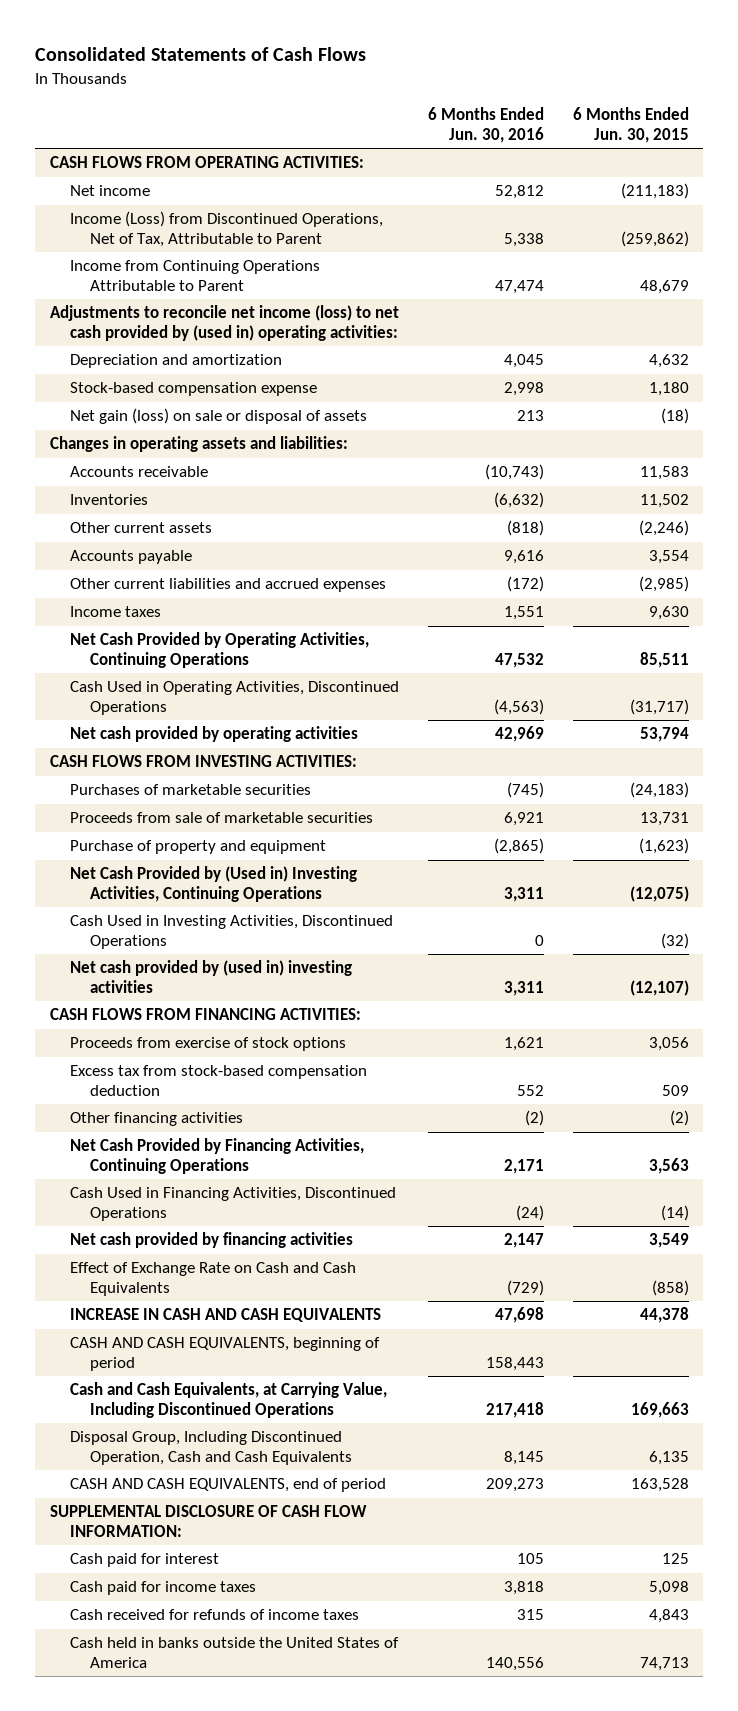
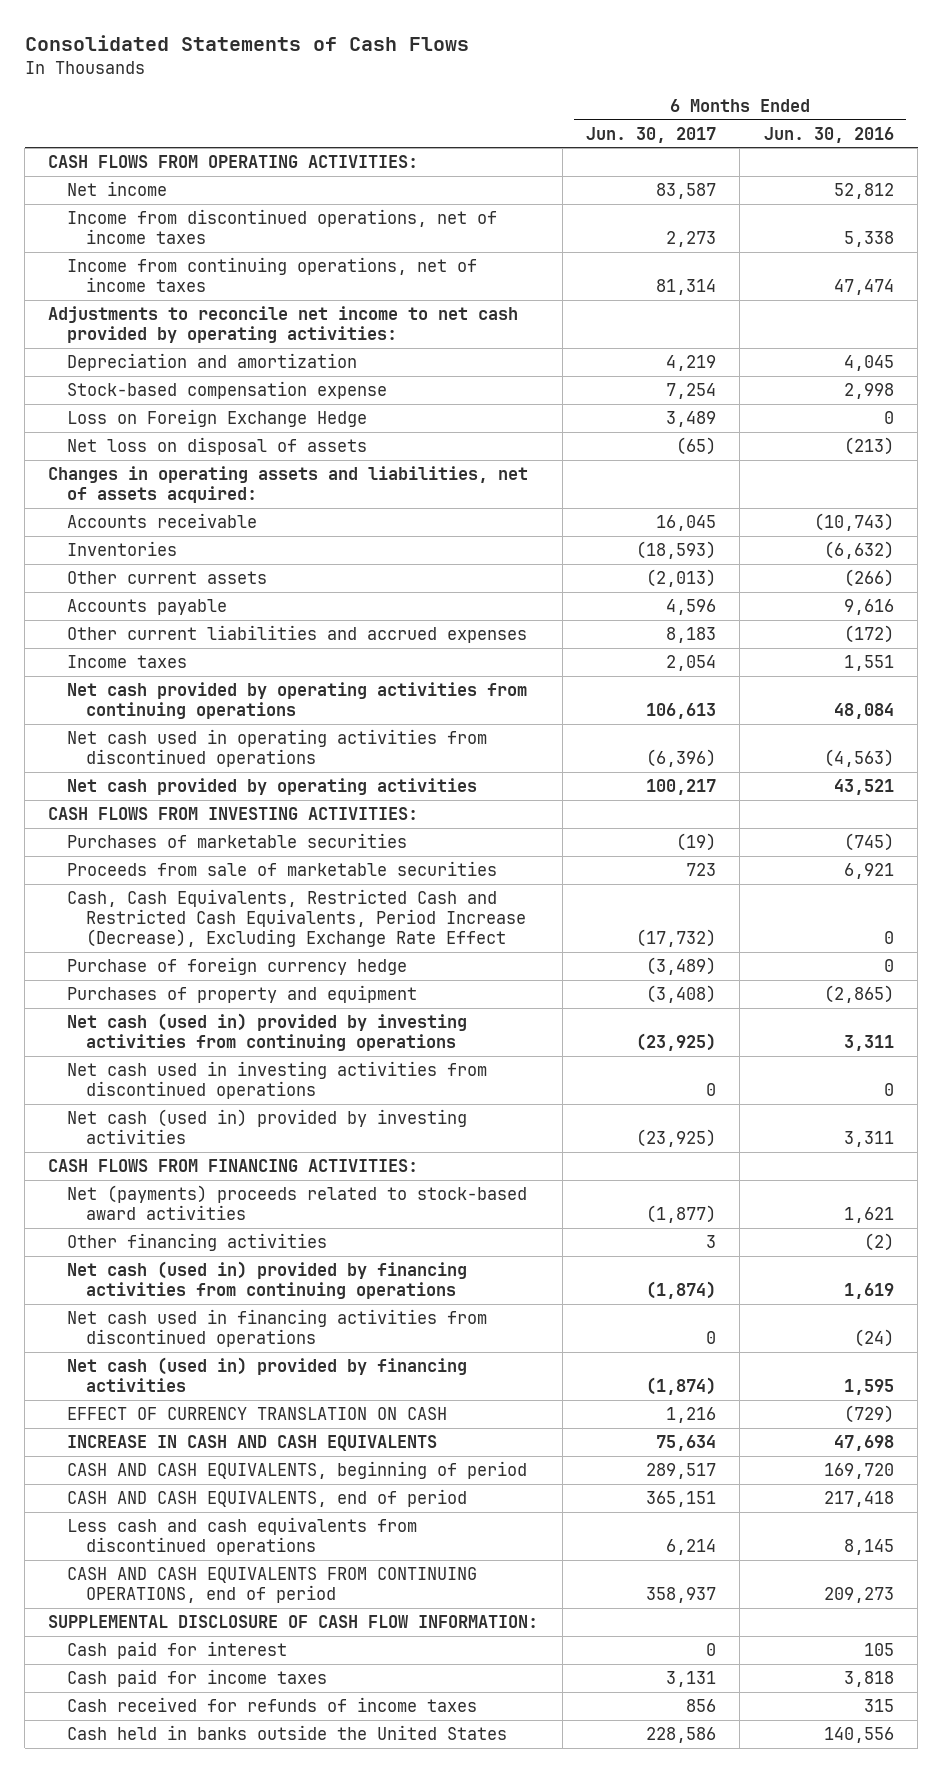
[572,107,689,143] 6 Months Ended Jun. 30, 2015 -> none
none -> [586,126,717,143] Jun. 30, 2017
[69,211,383,248] Income (Loss) from Discontinued Operations, Net of Tax, Attributable to Parent -> [67,209,498,245] Income from discontinued operations, net of income taxes
[69,260,320,292] Income from Continuing Operations Attributable to Parent -> [67,257,478,293] Income from continuing operations, net of income taxes
[49,305,399,342] Adjustments to reconcile net income (loss) to net cash provided by (used in) operating activities: -> [48,306,519,344] Adjustments to reconcile net income to net cash provided by operating activities:
none -> [67,409,368,428] Loss on Foreign Exchange Hedge
[69,408,367,425] Net gain (loss) on sale or disposal of assets -> [67,437,368,456] Net loss on disposal of assets
[516,410,544,422] 213 -> [843,437,894,456] (213)
[49,436,348,453] Changes in operating assets and liabilities: -> [48,466,529,504] Changes in operating assets and liabilities, net of assets acquired:
[506,520,544,537] (818) -> [843,569,894,588] (266)
[69,632,369,669] Net Cash Provided by Operating Activities, Continuing Operations -> [67,682,528,720] Net cash provided by operating activities from continuing operations
[494,653,544,669] 47,532 -> [833,703,894,720] 48,084
[69,681,399,716] Cash Used in Operating Activities, Discontinued Operations -> [67,729,488,768] Net cash used in operating activities from discontinued operations
[494,726,544,743] 42,969 -> [833,779,894,796] 43,521
none -> [67,889,526,948] Cash, Cash Equivalents, Restricted Cash and Restricted Cash Equivalents, Period Increase (Decrease), Excluding Exchange Rate Effect
none -> [67,957,408,976] Purchase of foreign currency hedge
[69,840,326,855] Purchase of property and equipment -> [67,985,418,1004] Purchases of property and equipment
[69,866,357,903] Net Cash Provided by (Used in) Investing Activities, Continuing Operations -> [67,1013,468,1052] Net cash (used in) provided by investing activities from continuing operations
[69,915,393,950] Cash Used in Investing Activities, Discontinued Operations -> [67,1061,488,1100] Net cash used in investing activities from discontinued operations
[69,960,352,994] Net cash provided by (used in) investing activities -> [67,1109,468,1145] Net cash (used in) provided by investing activities
[69,1065,367,1097] Excess tax from stock-based compensation deduction -> none
[69,1037,346,1052] Proceeds from exercise of stock options -> [67,1185,528,1221] Net (payments) proceeds related to stock-based award activities
[69,1138,364,1175] Net Cash Provided by Financing Activities, Continuing Operations -> [67,1261,468,1300] Net cash (used in) provided by financing activities from continuing operations
[503,1159,544,1175] 2,171 -> [843,1283,894,1300] 1,619
[69,1187,396,1222] Cash Used in Financing Activities, Discontinued Operations -> [67,1309,488,1348] Net cash used in financing activities from discontinued operations
[69,1232,353,1249] Net cash provided by financing activities -> [67,1357,468,1393] Net cash (used in) provided by financing activities
[503,1233,544,1249] 2,147 -> [843,1379,894,1396] 1,595
[69,1262,356,1297] Effect of Exchange Rate on Cash and Cash Equivalents -> [67,1407,448,1421] EFFECT OF CURRENCY TRANSLATION ON CASH
[485,1357,544,1372] 158,443 -> [823,1463,894,1480] 169,720
[69,1382,387,1419] Cash and Cash Equivalents, at Carrying Value, Including Discontinued Operations -> [67,1489,468,1508] CASH AND CASH EQUIVALENTS, end of period
[69,1431,352,1466] Disposal Group, Including Discontinued Operation, Cash and Cash Equivalents -> [67,1517,418,1556] Less cash and cash equivalents from discontinued operations
[69,1478,386,1493] CASH AND CASH EQUIVALENTS, end of period -> [67,1567,478,1604] CASH AND CASH EQUIVALENTS FROM CONTINUING OPERATIONS, end of period
[69,1637,399,1669] Cash held in banks outside the United States of America -> [67,1725,508,1741] Cash held in banks outside the United States

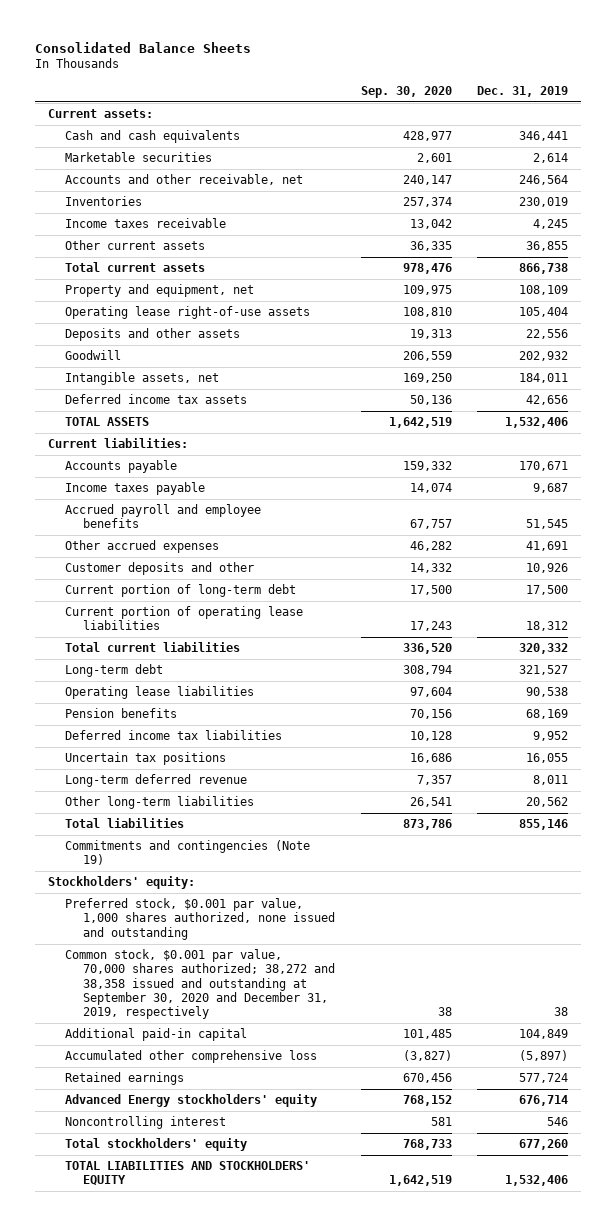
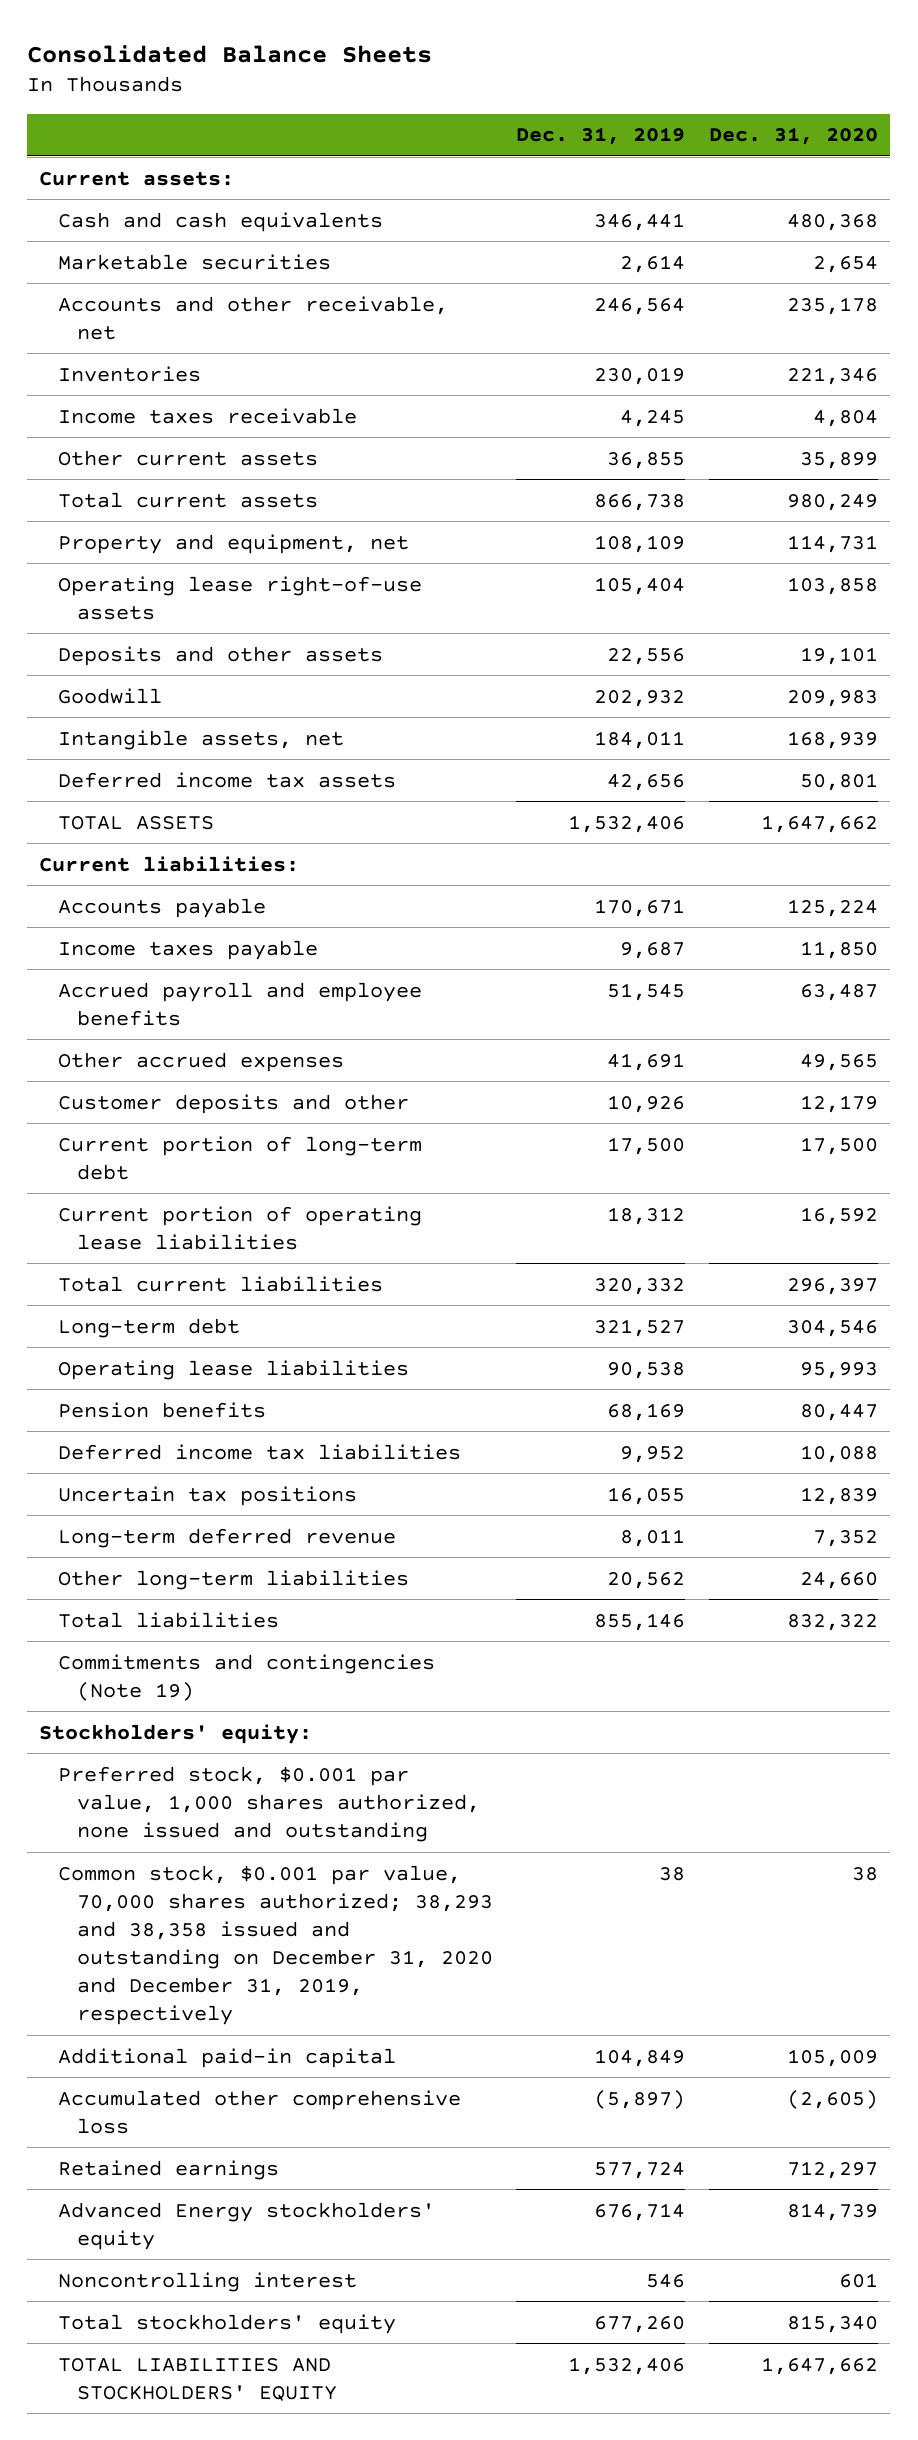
[360,85,452,98] Sep. 30, 2020 -> none
none -> [709,127,879,146] Dec. 31, 2020
[65,949,336,1020] Common stock, $0.001 par value, 70,000 shares authorized; 38,272 and 38,358 issued and outstanding at September 30, 2020 and December 31, 2019, respectively -> [57,1864,493,2026] Common stock, $0.001 par value, 70,000 shares authorized; 38,293 and 38,358 issued and outstanding on December 31, 2020 and December 31, 2019, respectively

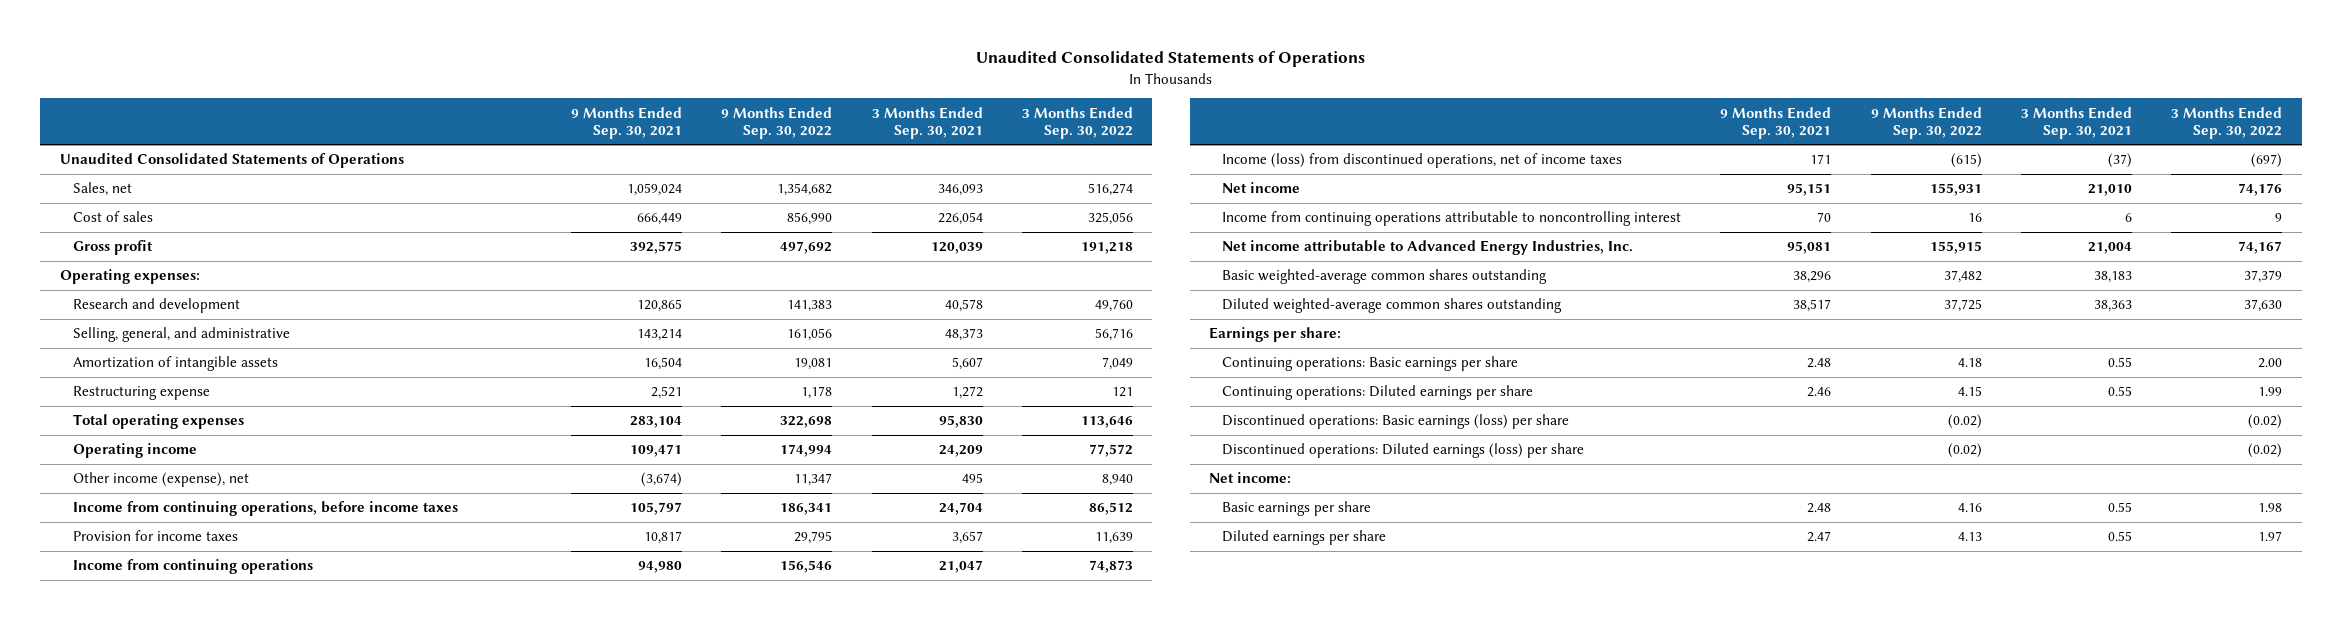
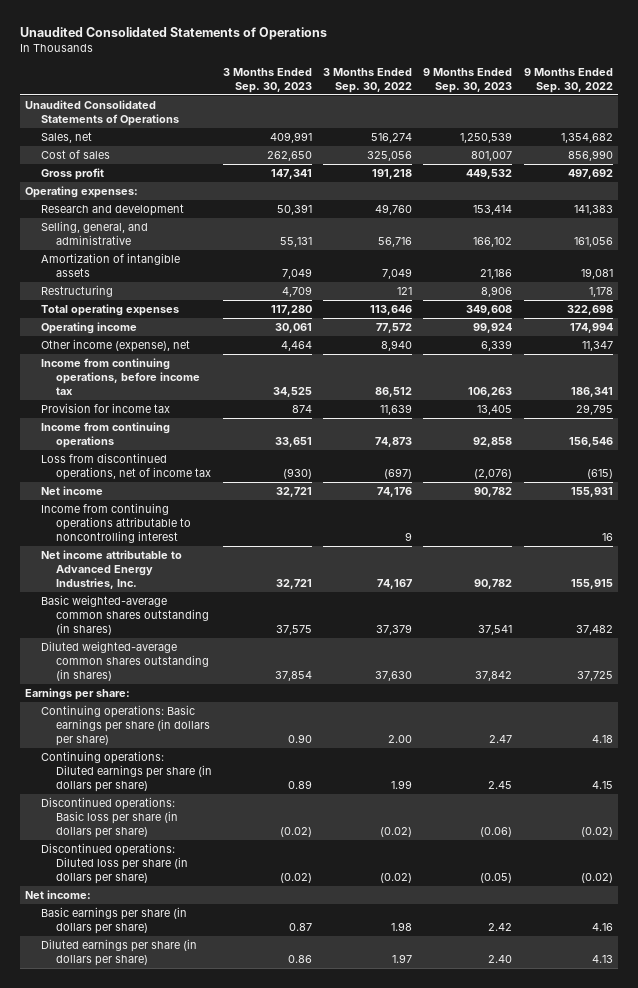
[571,106,683,139] 9 Months Ended Sep. 30, 2021 -> none
[871,106,983,139] 3 Months Ended Sep. 30, 2021 -> none
none -> [223,67,313,93] 3 Months Ended Sep. 30, 2023
none -> [423,67,513,93] 9 Months Ended Sep. 30, 2023
[72,386,210,401] Restructuring expense -> [40,285,113,298] Restructuring
[72,501,458,517] Income from continuing operations, before income taxes -> [40,358,201,395] Income from continuing operations, before income tax
[72,530,238,542] Provision for income taxes -> [40,403,170,414] Provision for income tax
[1222,153,1623,169] Income (loss) from discontinued operations, net of income taxes -> [40,453,212,480] Loss from discontinued operations, net of income tax
[1222,269,1548,285] Basic weighted-average common shares outstanding -> [40,595,210,635] Basic weighted-average common shares outstanding (in shares)
[1222,298,1563,314] Diluted weighted-average common shares outstanding -> [40,641,210,681] Diluted weighted-average common shares outstanding (in shares)
[1222,356,1519,372] Continuing operations: Basic earnings per share -> [40,705,211,746] Continuing operations: Basic earnings per share (in dollars per share)
[1222,385,1534,401] Continuing operations: Diluted earnings per share -> [40,751,213,792] Continuing operations: Diluted earnings per share (in dollars per share)
[1222,414,1570,430] Discontinued operations: Basic earnings (loss) per share -> [40,797,179,838] Discontinued operations: Basic loss per share (in dollars per share)
[1222,443,1585,459] Discontinued operations: Diluted earnings (loss) per share -> [40,843,189,884] Discontinued operations: Diluted loss per share (in dollars per share)
[1222,501,1372,517] Basic earnings per share -> [40,907,187,934] Basic earnings per share (in dollars per share)
[1222,530,1387,546] Diluted earnings per share -> [40,939,197,966] Diluted earnings per share (in dollars per share)

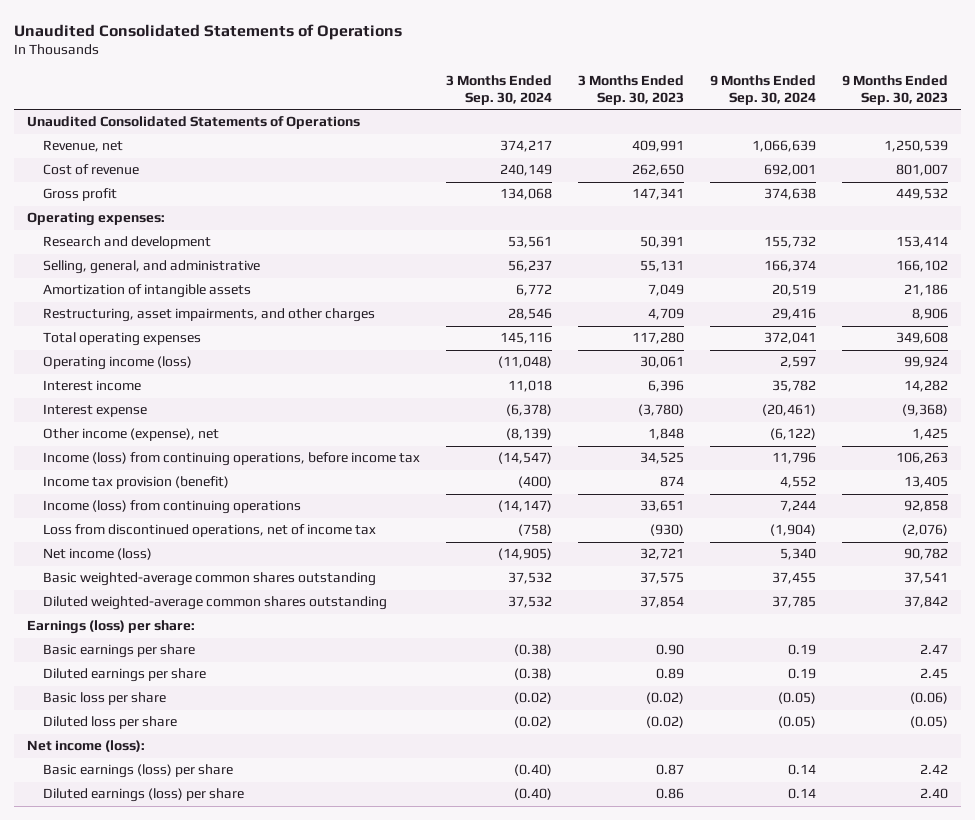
[323,67,413,93] 3 Months Ended Sep. 30, 2022 -> none
[523,67,613,93] 9 Months Ended Sep. 30, 2022 -> none
none -> [445,74,552,105] 3 Months Ended Sep. 30, 2024
none -> [709,74,816,105] 9 Months Ended Sep. 30, 2024
[40,132,92,144] Sales, net -> [42,140,123,153] Revenue, net
[40,150,110,160] Cost of sales -> [42,164,139,176] Cost of revenue
[40,285,113,298] Restructuring -> [42,308,375,323] Restructuring, asset impairments, and other charges
[40,322,137,335] Operating income -> [42,356,192,371] Operating income (loss)
none -> [42,380,141,392] Interest income
none -> [42,404,147,418] Interest expense
[281,341,313,352] 4,464 -> [647,428,684,441] 1,848
[481,340,513,352] 6,339 -> [911,428,948,441] 1,425
[40,358,201,395] Income from continuing operations, before income tax -> [42,452,420,467] Income (loss) from continuing operations, before income tax
[40,403,170,414] Provision for income tax -> [42,476,229,490] Income tax provision (benefit)
[40,422,170,448] Income from continuing operations -> [42,500,301,515] Income (loss) from continuing operations
[40,486,103,496] Net income -> none
[40,503,192,543] Income from continuing operations attributable to noncontrolling interest -> none
[40,550,182,589] Net income attributable to Advanced Energy Industries, Inc. -> [42,548,152,561] Net income (loss)
[40,595,210,635] Basic weighted-average common shares outstanding (in shares) -> [42,572,376,587] Basic weighted-average common shares outstanding
[40,641,210,681] Diluted weighted-average common shares outstanding (in shares) -> [42,596,387,611] Diluted weighted-average common shares outstanding
[25,688,131,701] Earnings per share: -> [27,620,196,635] Earnings (loss) per share:
[40,705,211,746] Continuing operations: Basic earnings per share (in dollars per share) -> [42,644,195,659] Basic earnings per share
[40,751,213,792] Continuing operations: Diluted earnings per share (in dollars per share) -> [42,668,206,683] Diluted earnings per share
[40,797,179,838] Discontinued operations: Basic loss per share (in dollars per share) -> [42,692,166,706] Basic loss per share
[40,843,189,884] Discontinued operations: Diluted loss per share (in dollars per share) -> [42,716,177,730] Diluted loss per share
[25,890,92,900] Net income: -> [27,740,146,753] Net income (loss):
[40,907,187,934] Basic earnings per share (in dollars per share) -> [42,764,233,779] Basic earnings (loss) per share
[40,939,197,966] Diluted earnings per share (in dollars per share) -> [42,788,244,803] Diluted earnings (loss) per share

